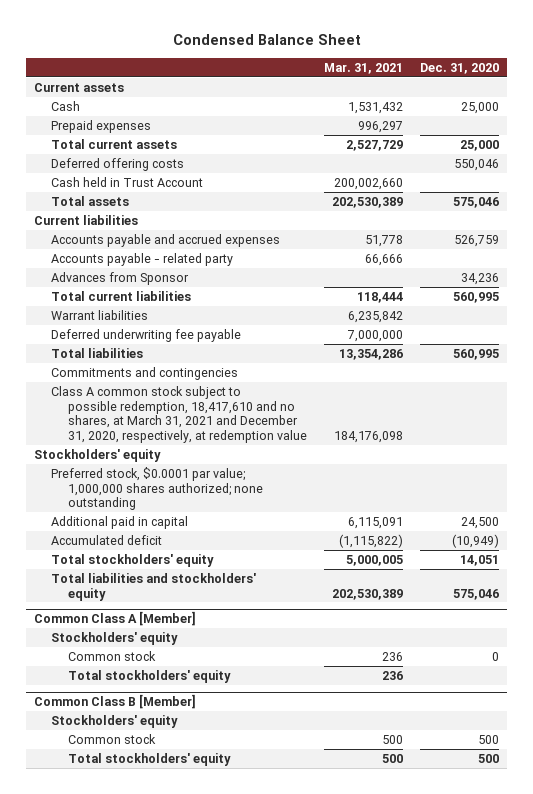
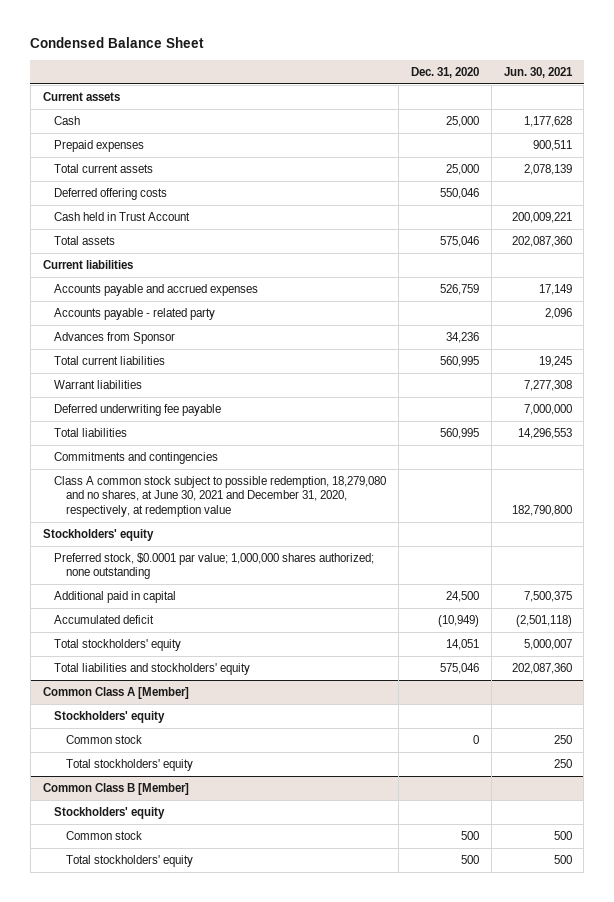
[324,62,404,74] Mar. 31, 2021 -> none
none -> [503,66,573,78] Jun. 30, 2021
[51,385,308,443] Class A common stock subject to possible redemption, 18,417,610 and no shares, at March 31, 2021 and December 31, 2020, respectively, at redemption value -> [54,475,387,517] Class A common stock subject to possible redemption, 18,279,080 and no shares, at June 30, 2021 and December 31, 2020, respectively, at redemption value

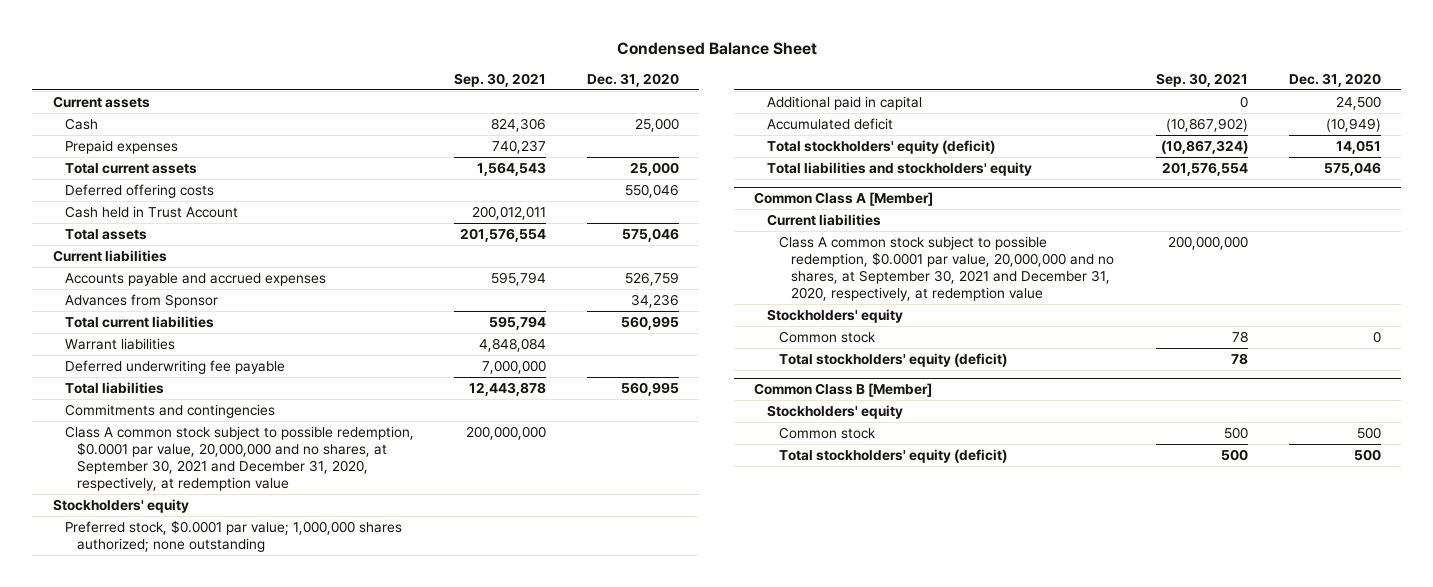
[503,66,573,78] Jun. 30, 2021 -> none
none -> [454,72,547,87] Sep. 30, 2021
[54,307,216,320] Accounts payable - related party -> none
[54,475,387,517] Class A common stock subject to possible redemption, 18,279,080 and no shares, at June 30, 2021 and December 31, 2020, respectively, at redemption value -> [64,425,414,491] Class A common stock subject to possible redemption, $0.0001 par value, 20,000,000 and no shares, at September 30, 2021 and December 31, 2020, respectively, at redemption value
[54,638,182,651] Total stockholders' equity -> [766,139,995,154] Total stockholders' equity (deficit)
none -> [766,213,881,226] Current liabilities
none -> [778,235,1114,301] Class A common stock subject to possible redemption, $0.0001 par value, 20,000,000 and no shares, at September 30, 2021 and December 31, 2020, respectively, at redemption value
[66,758,194,771] Total stockholders' equity -> [778,352,1007,367] Total stockholders' equity (deficit)
[66,854,194,867] Total stockholders' equity -> [778,448,1007,463] Total stockholders' equity (deficit)

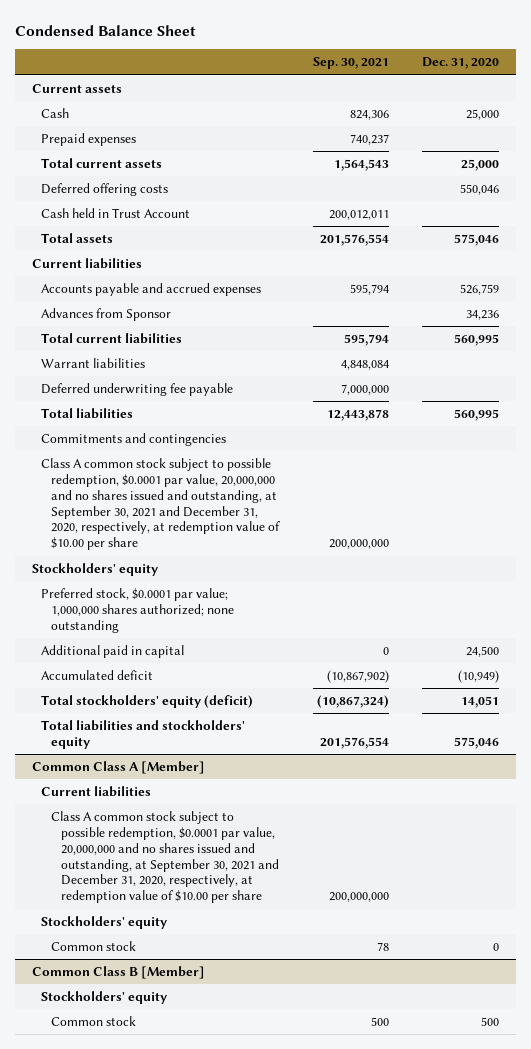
[64,425,414,491] Class A common stock subject to possible redemption, $0.0001 par value, 20,000,000 and no shares, at September 30, 2021 and December 31, 2020, respectively, at redemption value -> [41,458,281,551] Class A common stock subject to possible redemption, $0.0001 par value, 20,000,000 and no shares issued and outstanding, at September 30, 2021 and December 31, 2020, respectively, at redemption value of $10.00 per share
[778,235,1114,301] Class A common stock subject to possible redemption, $0.0001 par value, 20,000,000 and no shares, at September 30, 2021 and December 31, 2020, respectively, at redemption value -> [51,811,279,904] Class A common stock subject to possible redemption, $0.0001 par value, 20,000,000 and no shares issued and outstanding, at September 30, 2021 and December 31, 2020, respectively, at redemption value of $10.00 per share
[778,352,1007,367] Total stockholders' equity (deficit) -> none
[778,448,1007,463] Total stockholders' equity (deficit) -> none

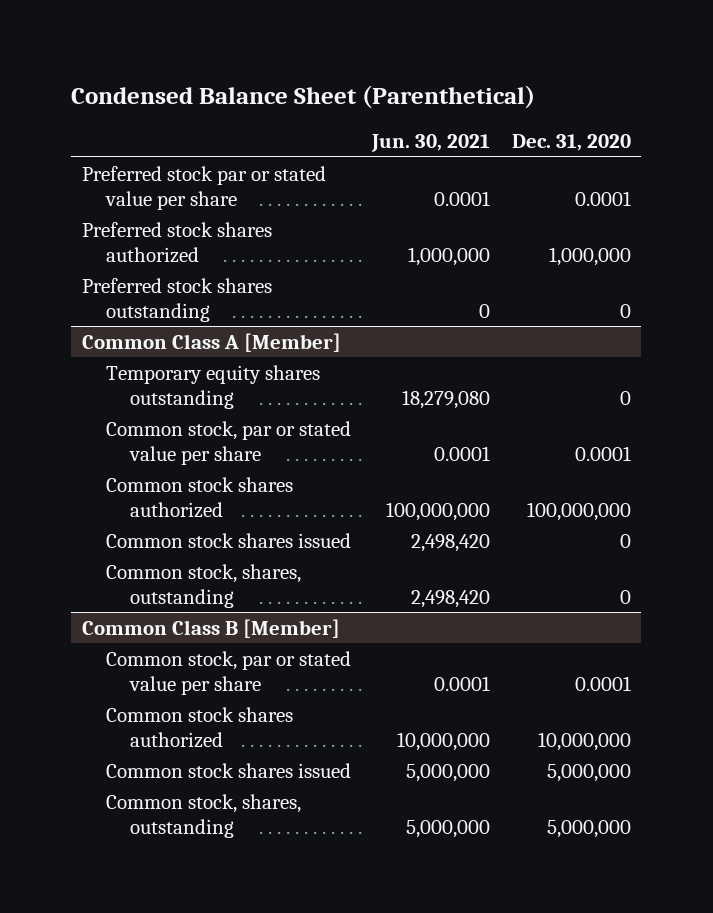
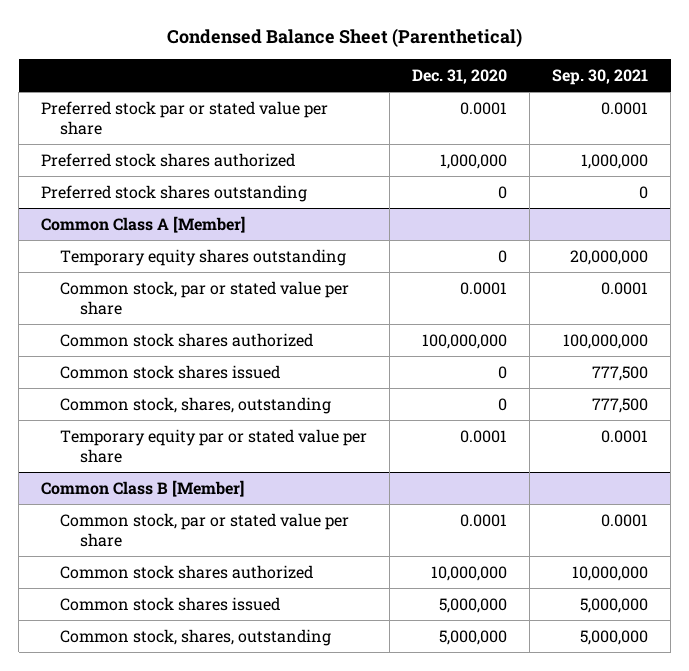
[371,134,491,153] Jun. 30, 2021 -> none
none -> [552,68,649,85] Sep. 30, 2021
none -> [60,428,368,463] Temporary equity par or stated value per share

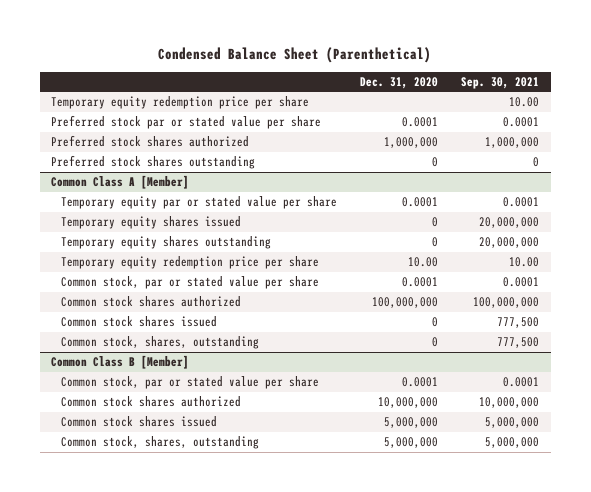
none -> [51,96,310,110] Temporary equity redemption price per share
[60,428,368,463] Temporary equity par or stated value per share -> [60,196,337,210] Temporary equity par or stated value per share
none -> [60,216,241,230] Temporary equity shares issued
none -> [60,256,319,270] Temporary equity redemption price per share

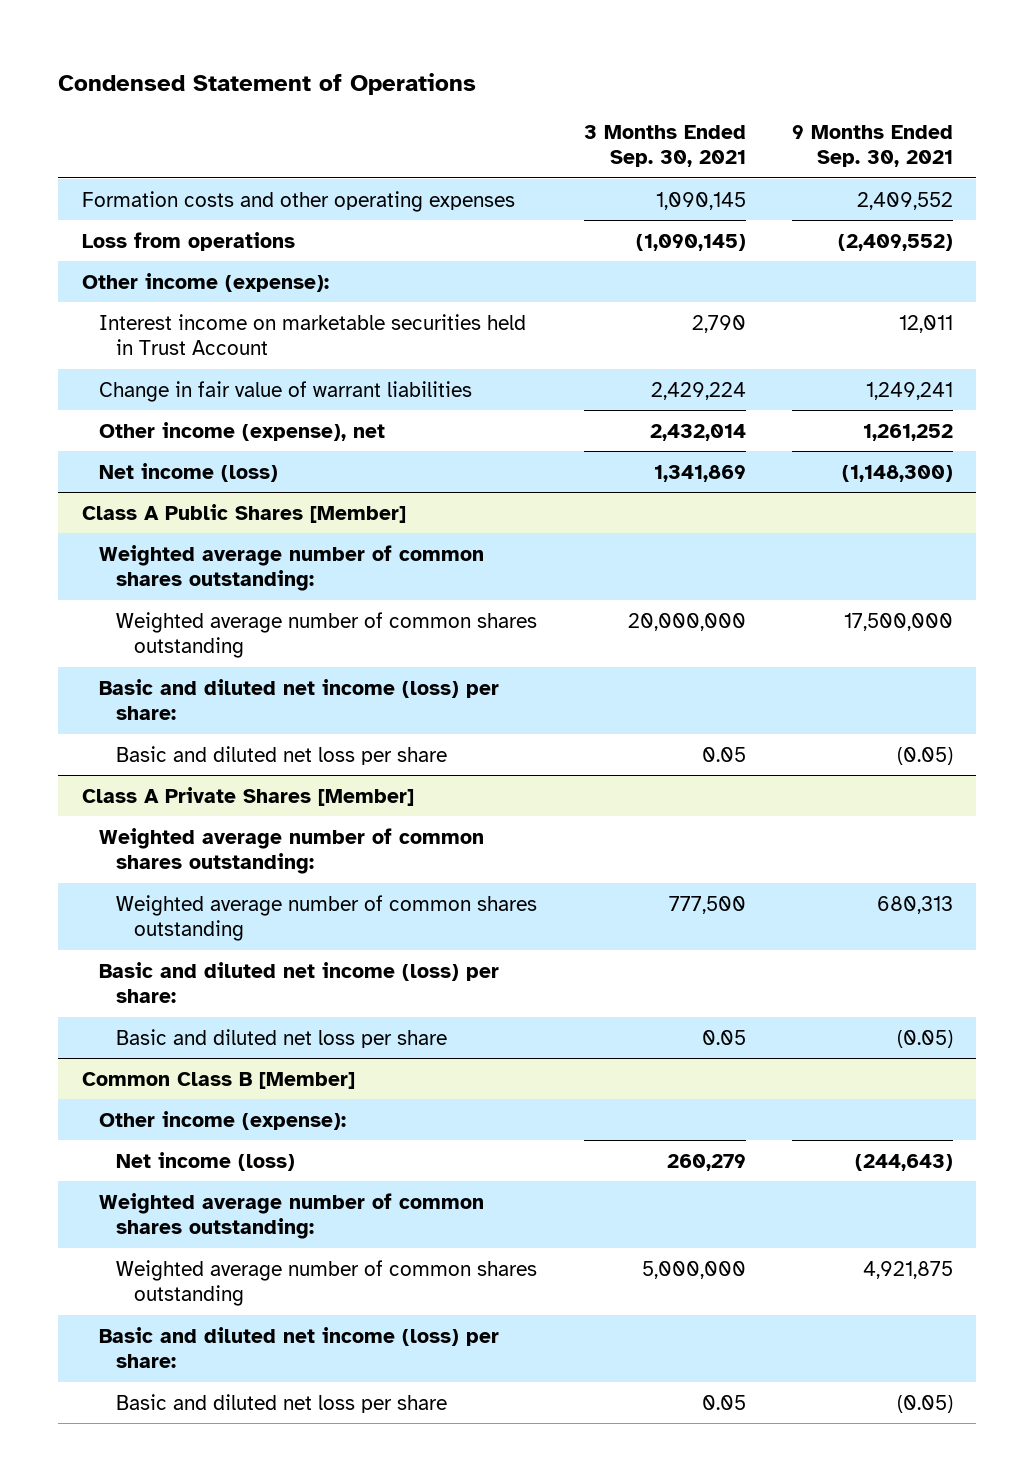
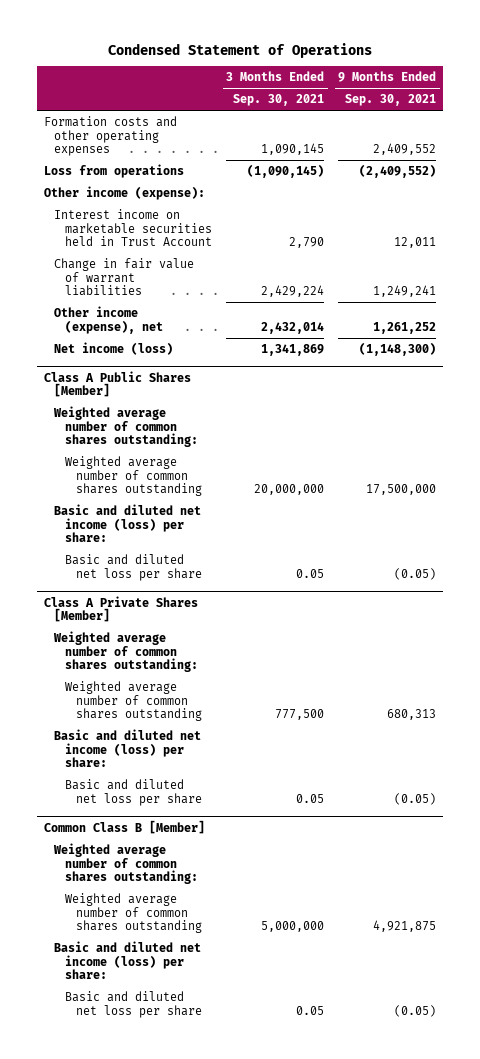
[99,1110,347,1130] Other income (expense): -> none
[116,1151,296,1171] Net income (loss) -> none

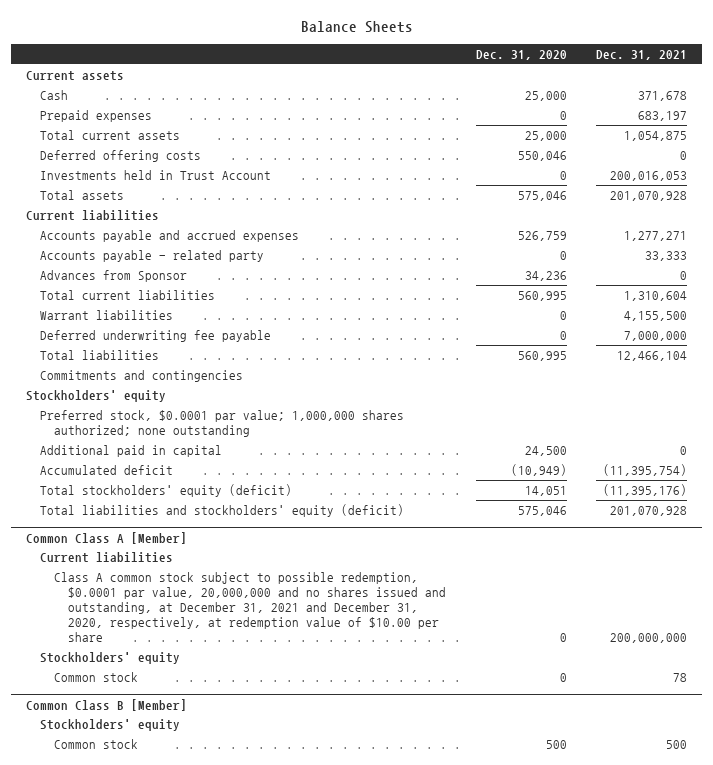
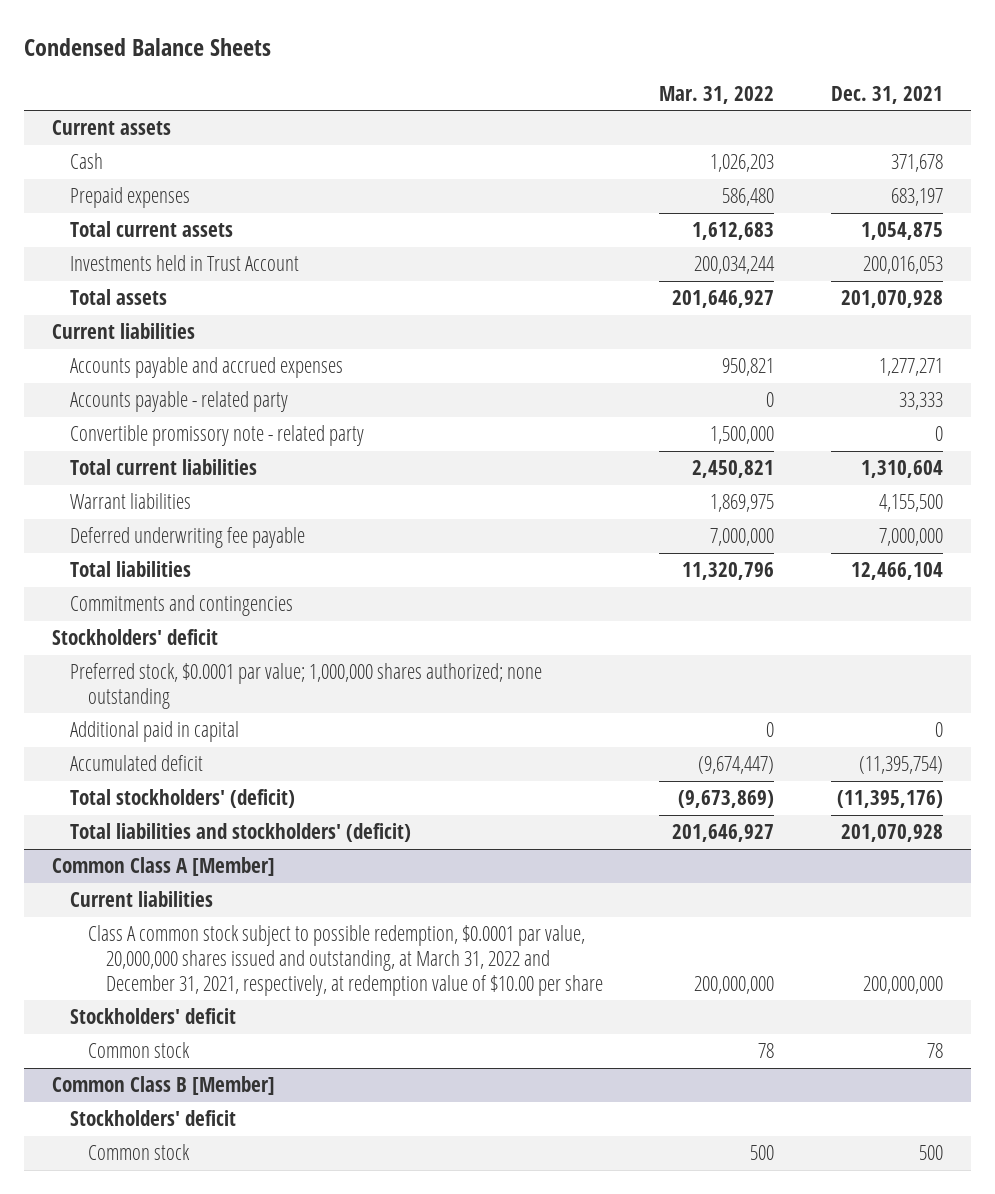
[300,21,413,34] Balance Sheets -> [24,38,272,57] Condensed Balance Sheets
[475,49,567,60] Dec. 31, 2020 -> none
none -> [659,85,775,104] Mar. 31, 2022
[40,150,202,163] Deferred offering costs -> none
[40,270,188,283] Advances from Sponsor -> none
none -> [70,425,365,447] Convertible promissory note - related party
[26,390,167,403] Stockholders' equity -> [52,629,219,646] Stockholders' deficit
[40,484,293,498] Total stockholders' equity (deficit) -> [70,789,296,809] Total stockholders' (deficit)
[40,504,405,518] Total liabilities and stockholders' equity (deficit) -> [70,823,412,843] Total liabilities and stockholders' (deficit)
[54,572,447,643] Class A common stock subject to possible redemption, $0.0001 par value, 20,000,000 and no shares issued and outstanding, at December 31, 2021 and December 31, 2020, respectively, at redemption value of $10.00 per share -> [88,925,604,996] Class A common stock subject to possible redemption, $0.0001 par value, 20,000,000 shares issued and outstanding, at March 31, 2022 and December 31, 2021, respectively, at redemption value of $10.00 per share
[40,652,181,665] Stockholders' equity -> [70,1008,237,1025] Stockholders' deficit
[40,719,181,732] Stockholders' equity -> [70,1110,237,1127] Stockholders' deficit

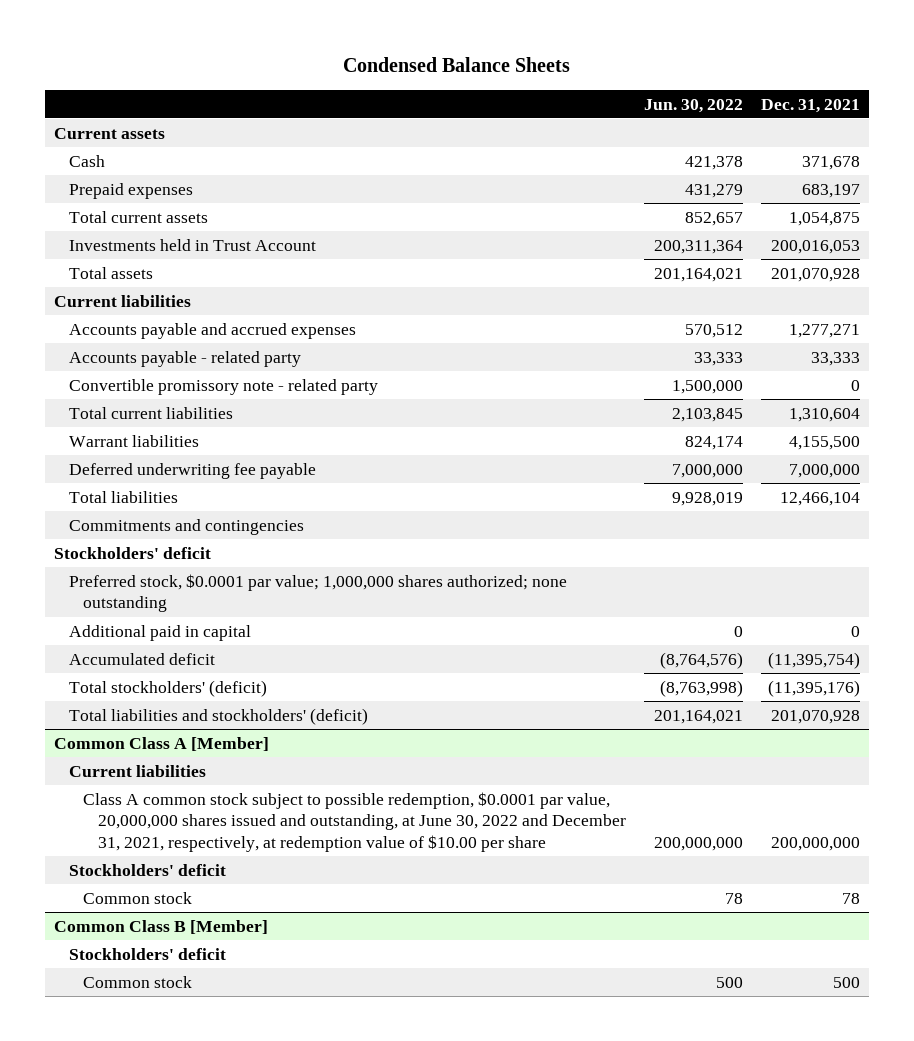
[659,85,775,104] Mar. 31, 2022 -> none
none -> [643,98,743,113] Jun. 30, 2022
[88,925,604,996] Class A common stock subject to possible redemption, $0.0001 par value, 20,000,000 shares issued and outstanding, at March 31, 2022 and December 31, 2021, respectively, at redemption value of $10.00 per share -> [83,791,626,852] Class A common stock subject to possible redemption, $0.0001 par value, 20,000,000 shares issued and outstanding, at June 30, 2022 and December 31, 2021, respectively, at redemption value of $10.00 per share

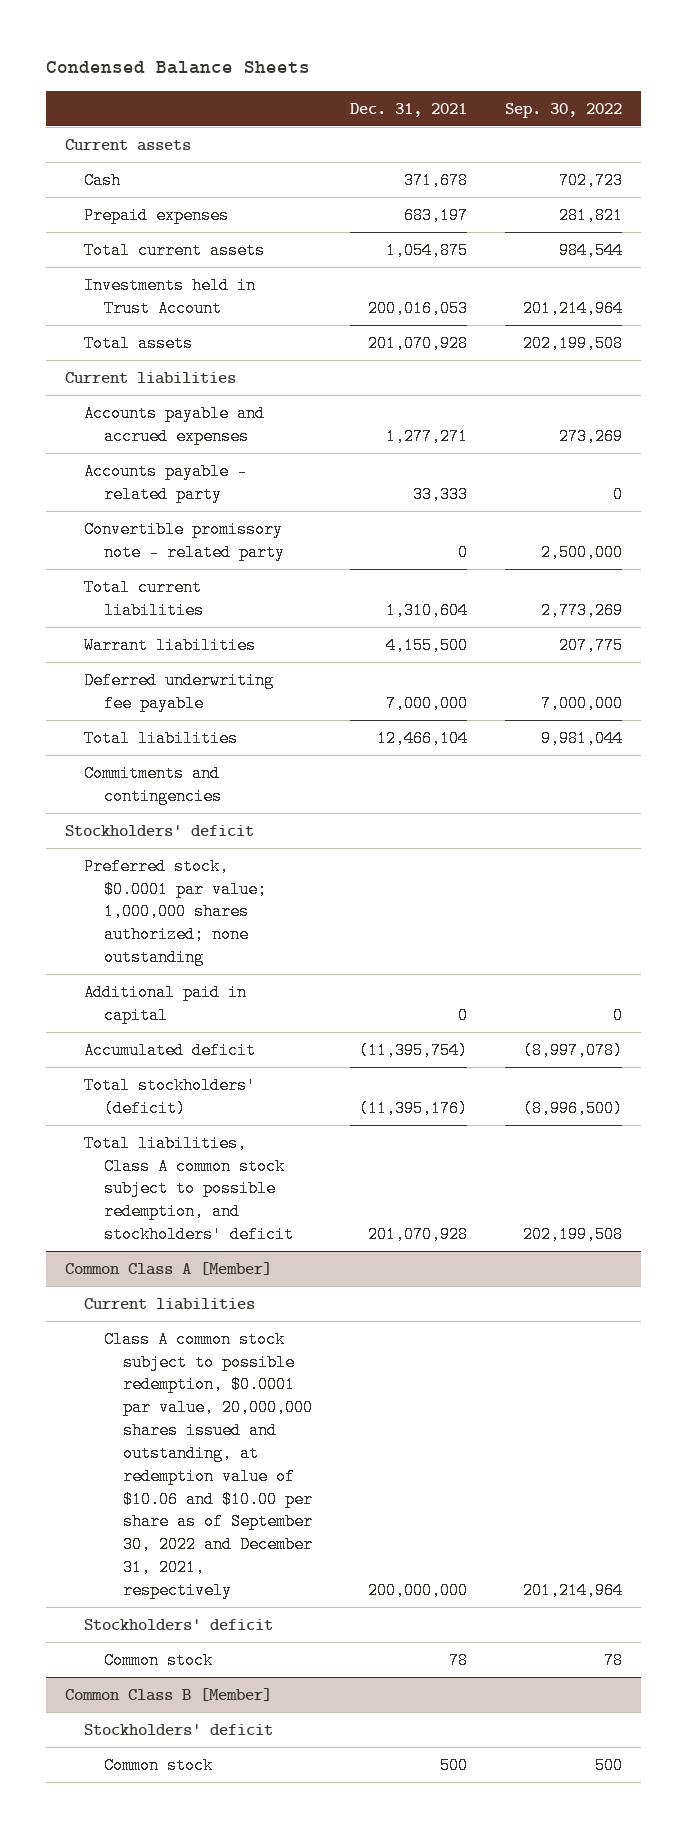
[643,98,743,113] Jun. 30, 2022 -> none
none -> [505,102,623,118] Sep. 30, 2022
[68,707,368,725] Total liabilities and stockholders' (deficit) -> [84,1134,294,1244] Total liabilities, Class A common stock subject to possible redemption, and stockholders' deficit
[83,791,626,852] Class A common stock subject to possible redemption, $0.0001 par value, 20,000,000 shares issued and outstanding, at June 30, 2022 and December 31, 2021, respectively, at redemption value of $10.00 per share -> [103,1330,313,1599] Class A common stock subject to possible redemption, $0.0001 par value, 20,000,000 shares issued and outstanding, at redemption value of $10.06 and $10.00 per share as of September 30, 2022 and December 31, 2021, respectively

